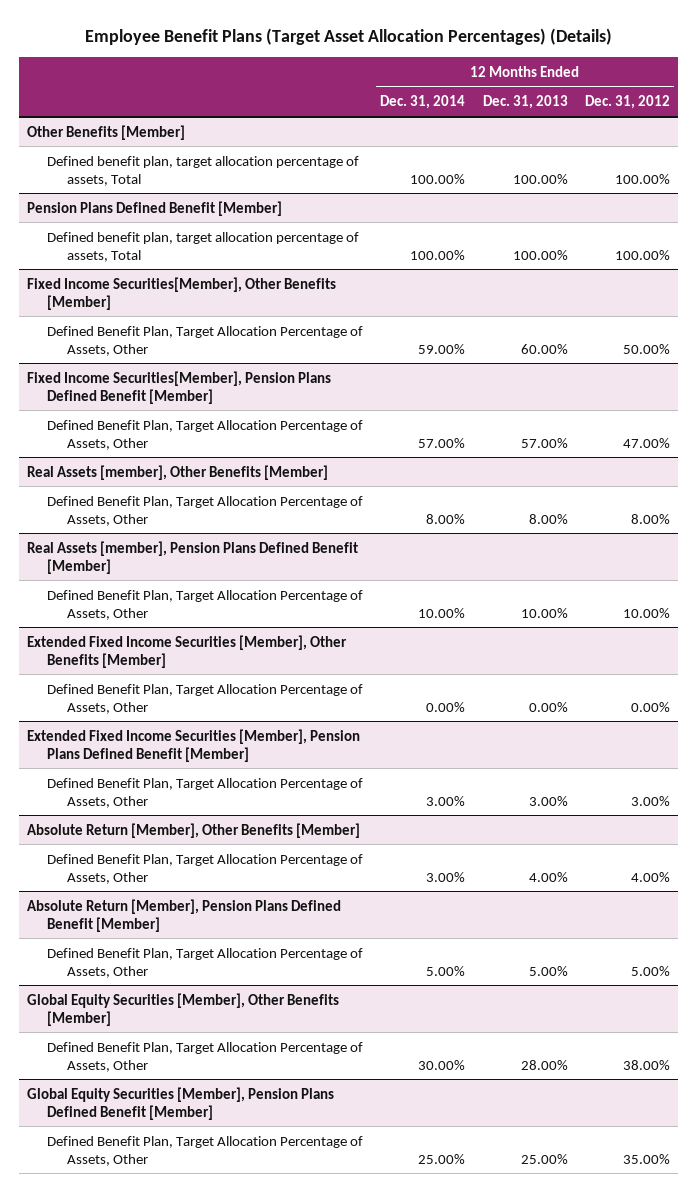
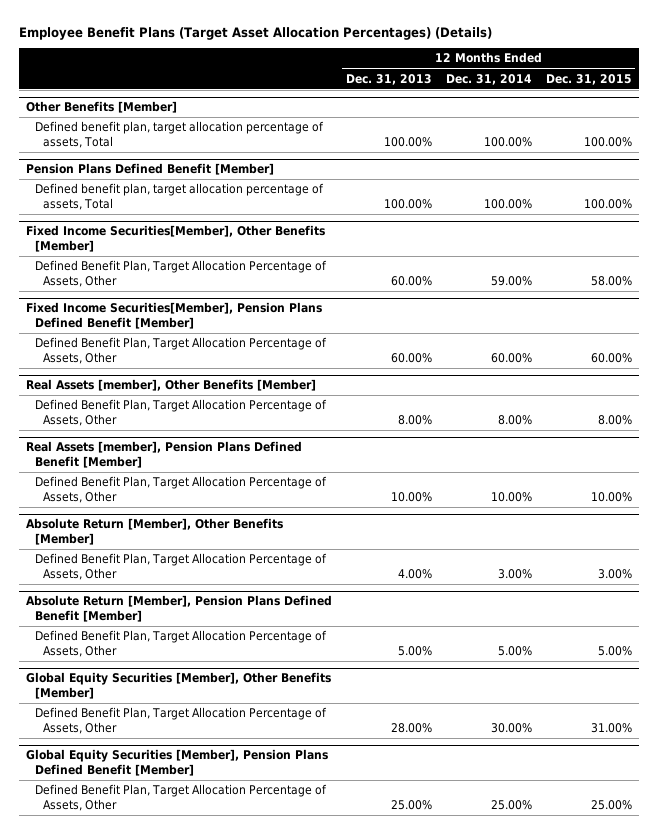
[584,95,670,110] Dec. 31, 2012 -> none
none -> [545,73,632,85] Dec. 31, 2015
[418,437,466,448] 57.00% -> [490,352,532,363] 60.00%
[520,437,568,448] 57.00% -> [390,352,432,363] 60.00%
[27,634,348,668] Extended Fixed Income Securities [Member], Other Benefits [Member] -> none
[47,683,364,714] Defined Benefit Plan, Target Allocation Percentage of Assets, Other -> none
[27,728,361,762] Extended Fixed Income Securities [Member], Pension Plans Defined Benefit [Member] -> none
[47,777,364,808] Defined Benefit Plan, Target Allocation Percentage of Assets, Other -> none

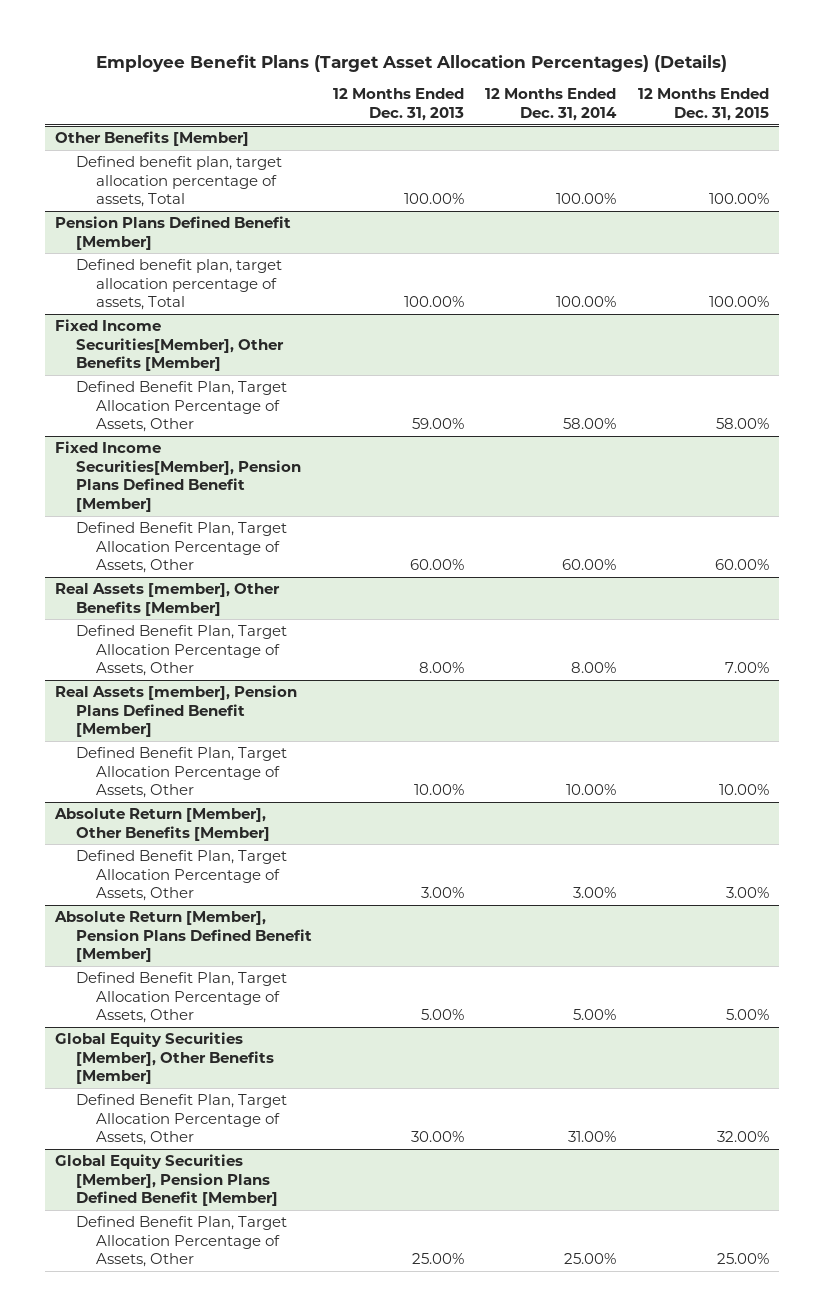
[390,275,432,286] 60.00% -> [411,418,464,430] 59.00%
[490,275,532,286] 59.00% -> [563,418,617,430] 58.00%
[597,414,632,425] 8.00% -> [724,662,769,674] 7.00%
[397,568,432,579] 4.00% -> [420,887,464,899] 3.00%
[390,722,432,733] 28.00% -> [410,1131,464,1143] 30.00%
[490,722,532,733] 30.00% -> [568,1131,617,1143] 31.00%
[590,722,632,733] 31.00% -> [716,1131,769,1143] 32.00%

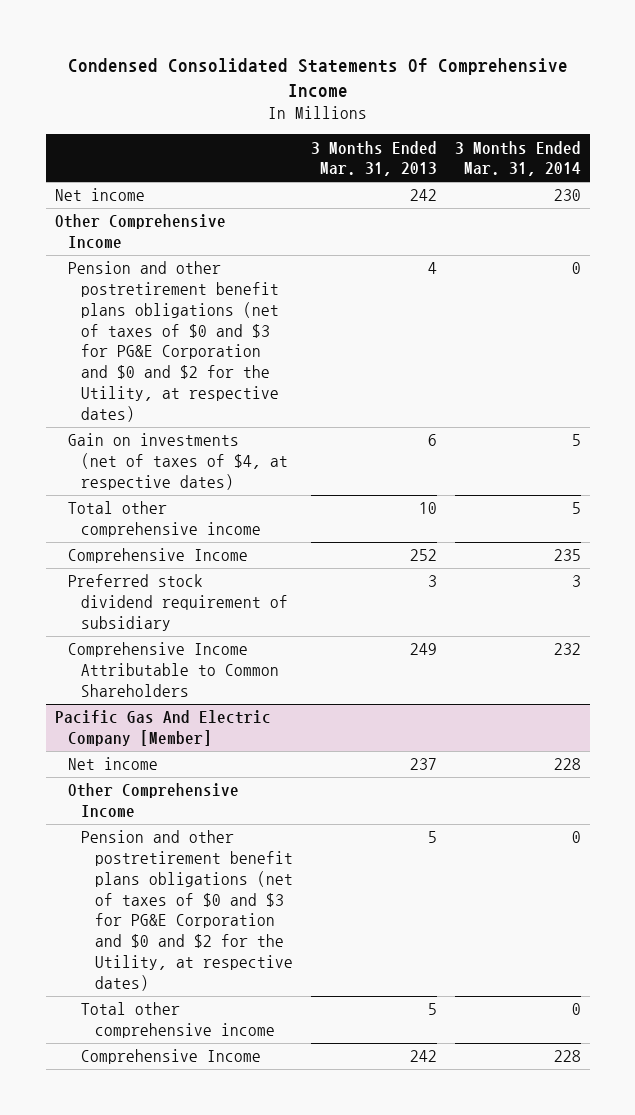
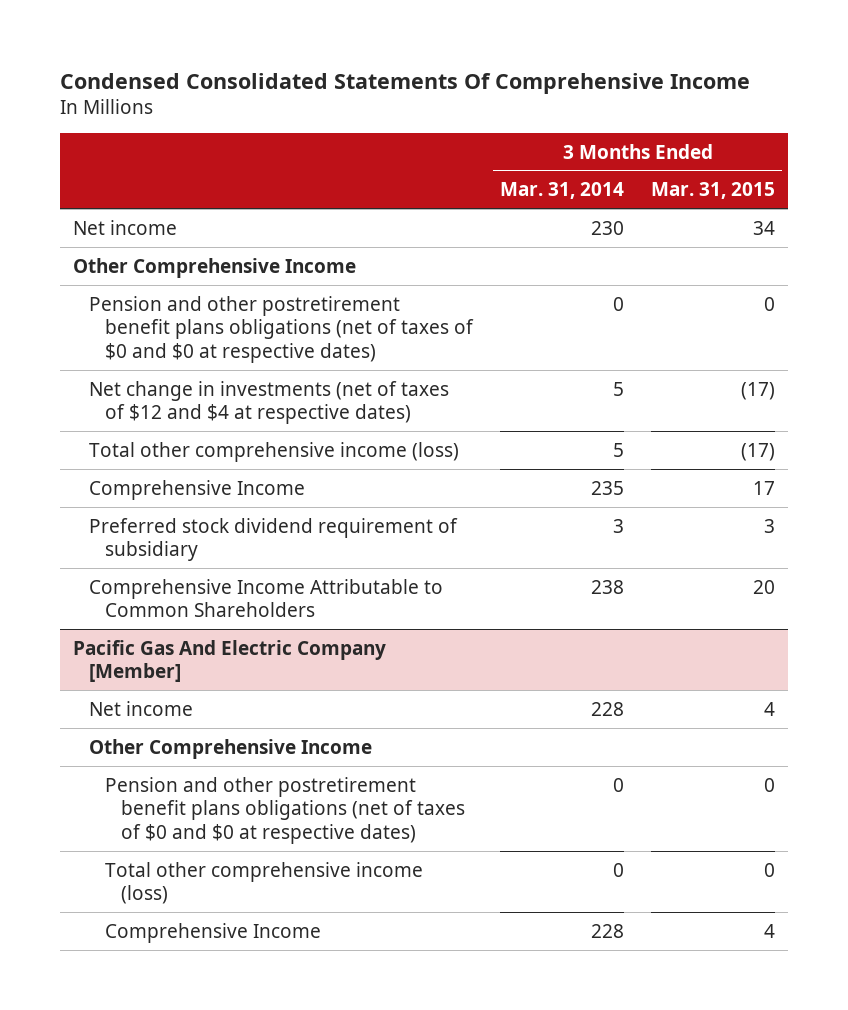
[310,140,437,177] 3 Months Ended Mar. 31, 2013 -> none
none -> [651,182,776,200] Mar. 31, 2015
[67,261,280,422] Pension and other postretirement benefit plans obligations (net of taxes of $0 and $3 for PG&E Corporation and $0 and $2 for the Utility, at respective dates) -> [89,295,475,363] Pension and other postretirement benefit plans obligations (net of taxes of $0 and $0 at respective dates)
[67,433,289,490] Gain on investments (net of taxes of $4, at respective dates) -> [89,380,450,425] Net change in investments (net of taxes of $12 and $4 at respective dates)
[67,501,262,538] Total other comprehensive income -> [89,441,460,462] Total other comprehensive income (loss)
[553,643,581,656] 232 -> [591,579,625,594] 238
[81,830,293,991] Pension and other postretirement benefit plans obligations (net of taxes of $0 and $3 for PG&E Corporation and $0 and $2 for the Utility, at respective dates) -> [105,776,466,844] Pension and other postretirement benefit plans obligations (net of taxes of $0 and $0 at respective dates)
[81,1002,275,1039] Total other comprehensive income -> [105,861,424,905] Total other comprehensive income (loss)

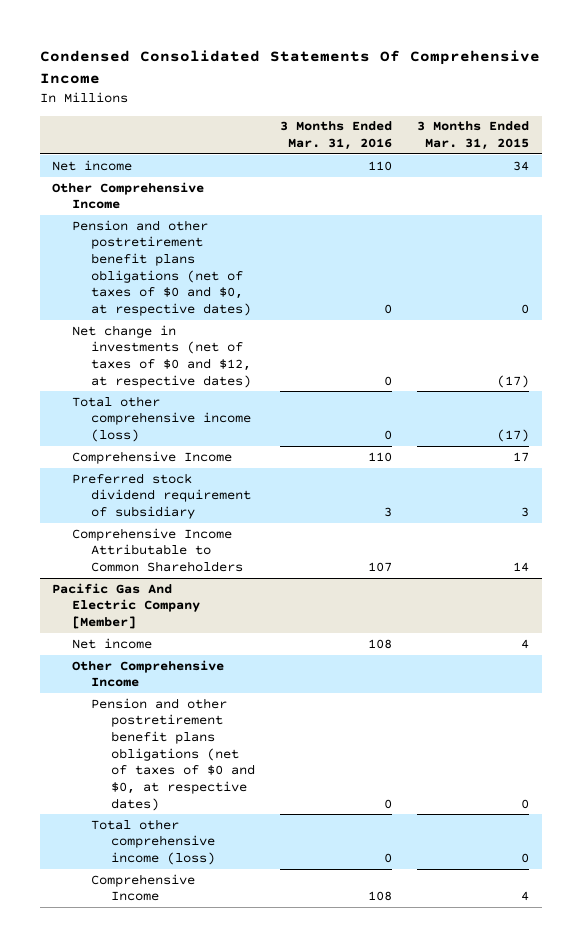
[500,182,625,200] Mar. 31, 2014 -> none
none -> [279,121,392,151] 3 Months Ended Mar. 31, 2016
[89,295,475,363] Pension and other postretirement benefit plans obligations (net of taxes of $0 and $0 at respective dates) -> [71,219,252,316] Pension and other postretirement benefit plans obligations (net of taxes of $0 and $0, at respective dates)
[89,380,450,425] Net change in investments (net of taxes of $12 and $4 at respective dates) -> [71,324,252,388] Net change in investments (net of taxes of $0 and $12, at respective dates)
[753,579,776,594] 20 -> [513,562,530,573] 14
[105,776,466,844] Pension and other postretirement benefit plans obligations (net of taxes of $0 and $0 at respective dates) -> [91,697,255,811] Pension and other postretirement benefit plans obligations (net of taxes of $0 and $0, at respective dates)

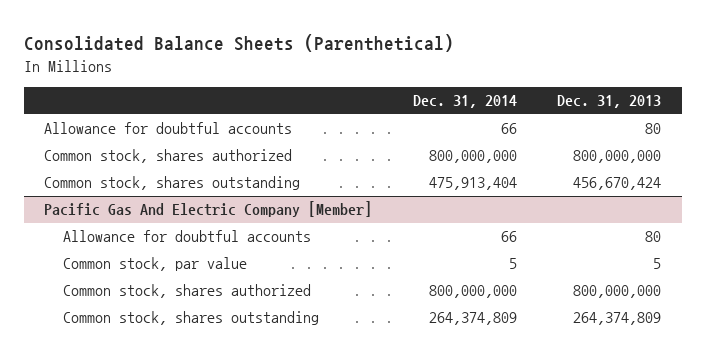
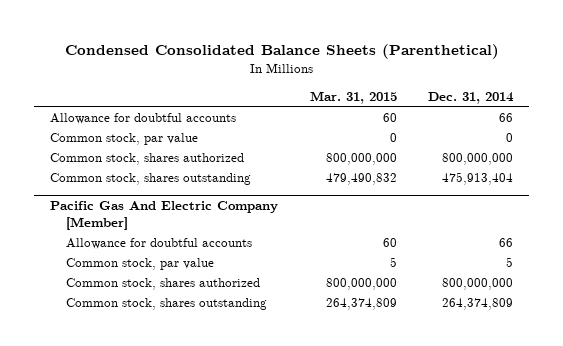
[24,34,455,53] Consolidated Balance Sheets (Parenthetical) -> [64,43,499,59] Condensed Consolidated Balance Sheets (Parenthetical)
[557,95,662,109] Dec. 31, 2013 -> none
none -> [309,90,397,104] Mar. 31, 2015
none -> [50,132,199,145] Common stock, par value

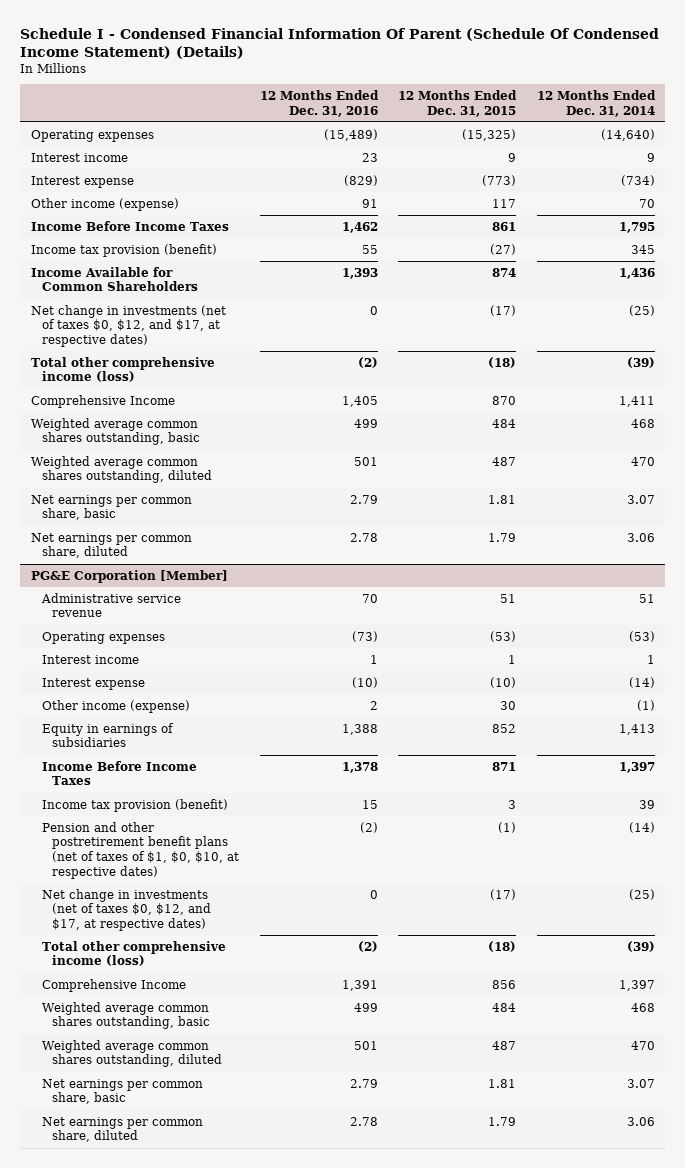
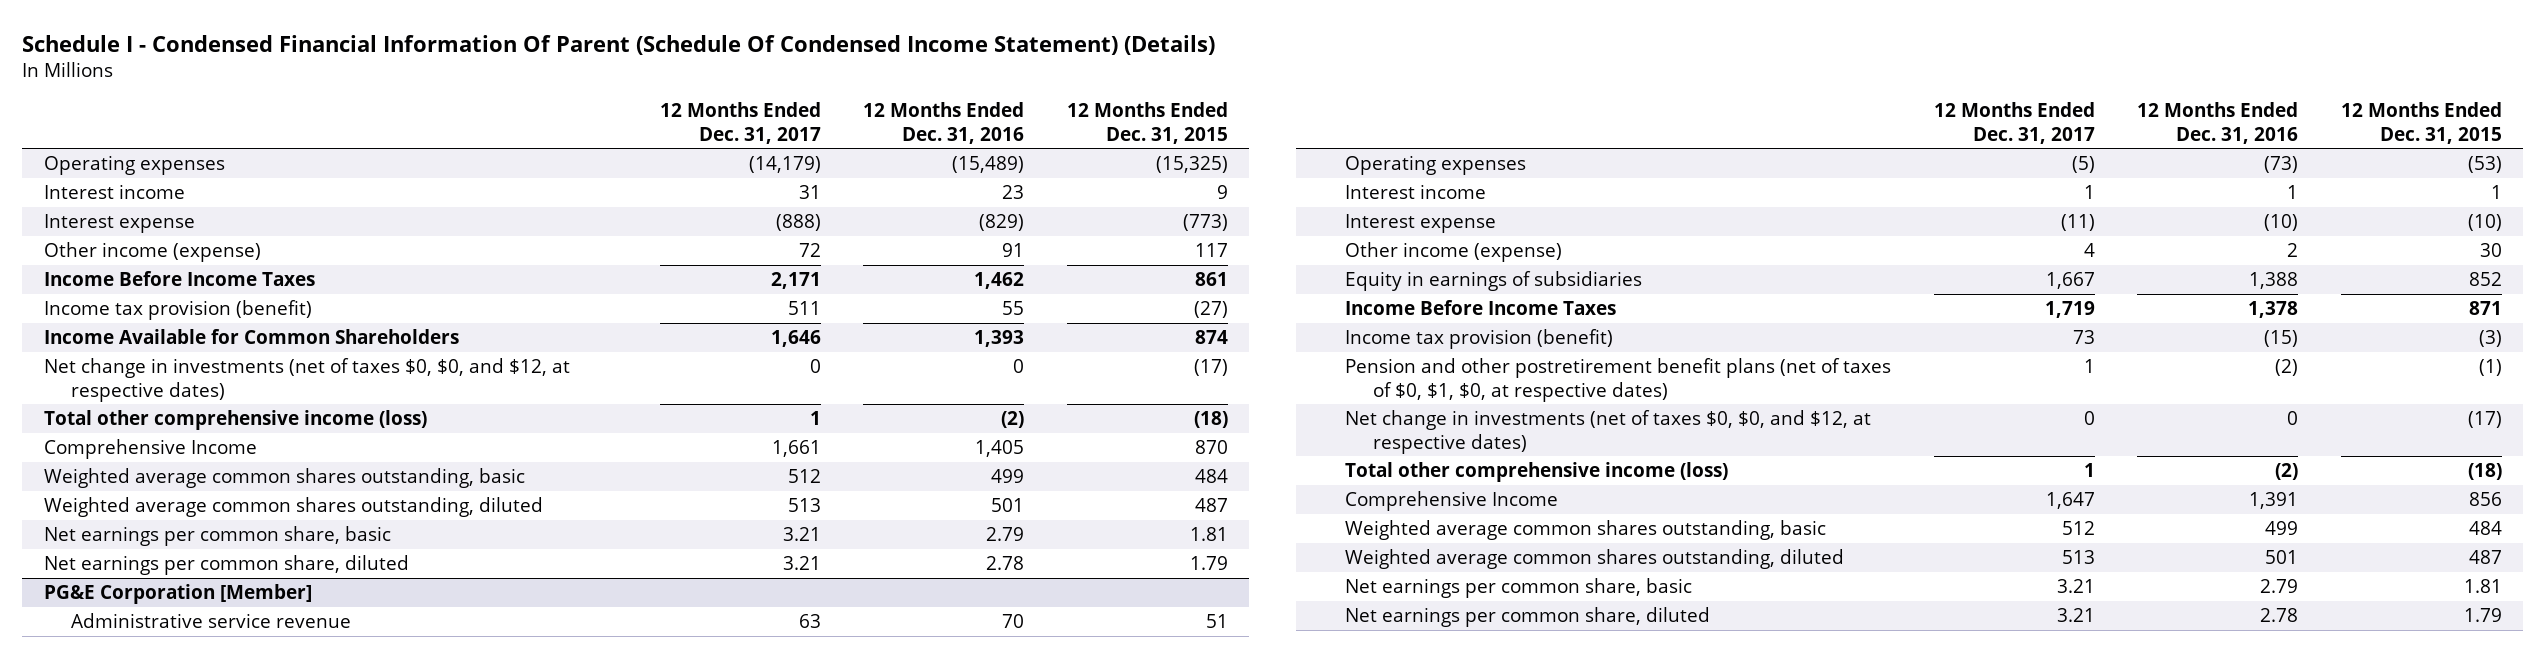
[536,90,656,117] 12 Months Ended Dec. 31, 2014 -> none
none -> [659,102,821,144] 12 Months Ended Dec. 31, 2017
[30,304,226,348] Net change in investments (net of taxes $0, $12, and $17, at respective dates) -> [43,358,570,402] Net change in investments (net of taxes $0, $0, and $12, at respective dates)
[361,799,378,809] 15 -> [2264,330,2299,348] (15)
[508,799,517,809] 3 -> [2478,330,2502,348] (3)
[41,821,240,879] Pension and other postretirement benefit plans (net of taxes of $1, $0, $10, at respective dates) -> [1345,358,1892,402] Pension and other postretirement benefit plans (net of taxes of $0, $1, $0, at respective dates)
[41,888,212,932] Net change in investments (net of taxes $0, $12, and $17, at respective dates) -> [1345,410,1872,454] Net change in investments (net of taxes $0, $0, and $12, at respective dates)

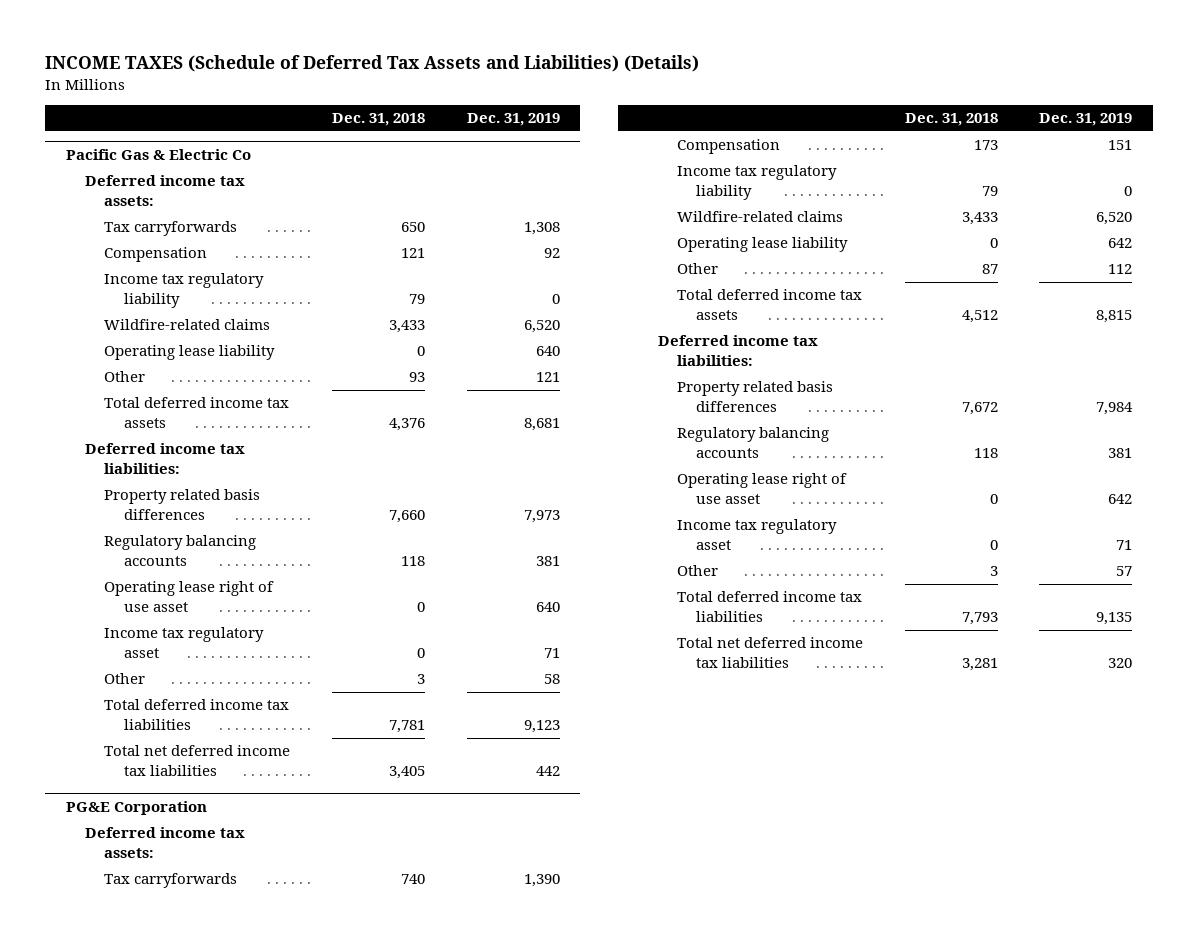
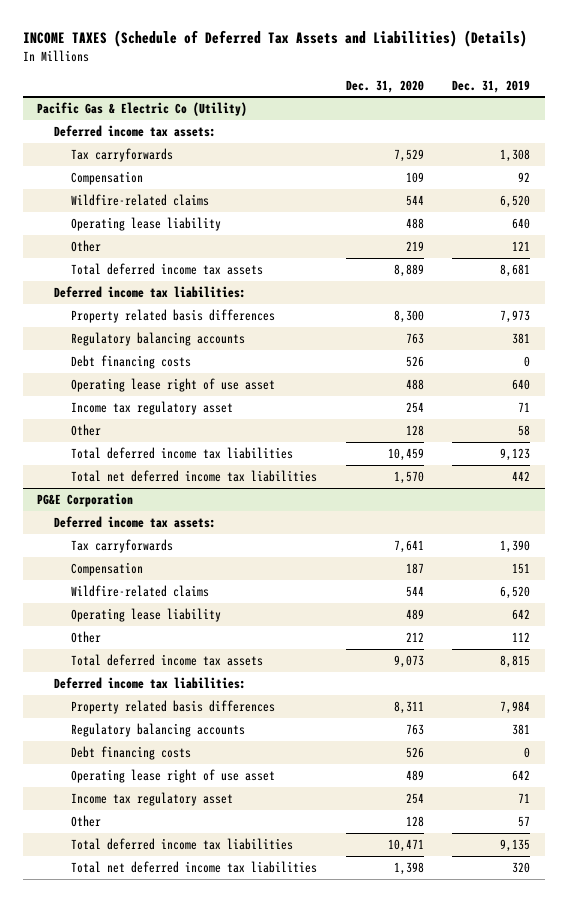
[331,113,425,127] Dec. 31, 2018 -> none
none -> [345,79,424,93] Dec. 31, 2020
[66,149,252,161] Pacific Gas & Electric Co -> [37,101,248,116] Pacific Gas & Electric Co (Utility)
[104,273,265,309] Income tax regulatory liability -> none
none -> [70,354,191,369] Debt financing costs
[677,165,838,201] Income tax regulatory liability -> none
none -> [70,745,191,760] Debt financing costs

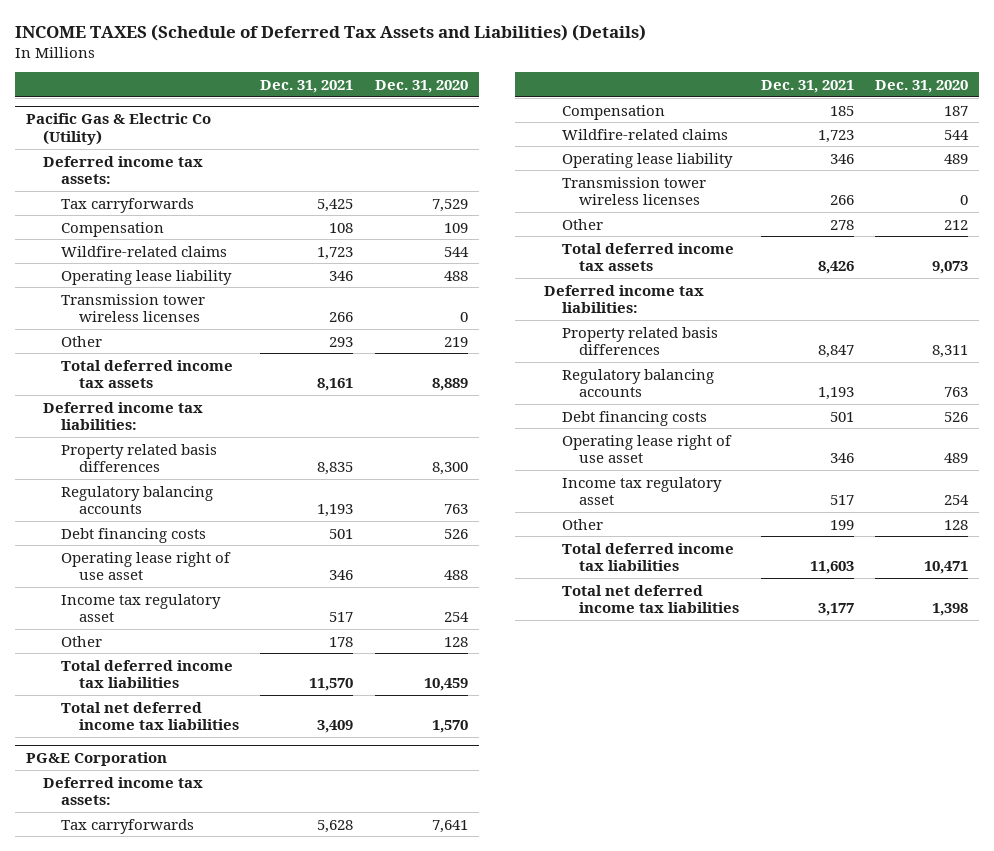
[452,79,531,93] Dec. 31, 2019 -> none
none -> [260,79,354,93] Dec. 31, 2021
none -> [61,293,206,323] Transmission tower wireless licenses
none -> [561,176,706,206] Transmission tower wireless licenses

